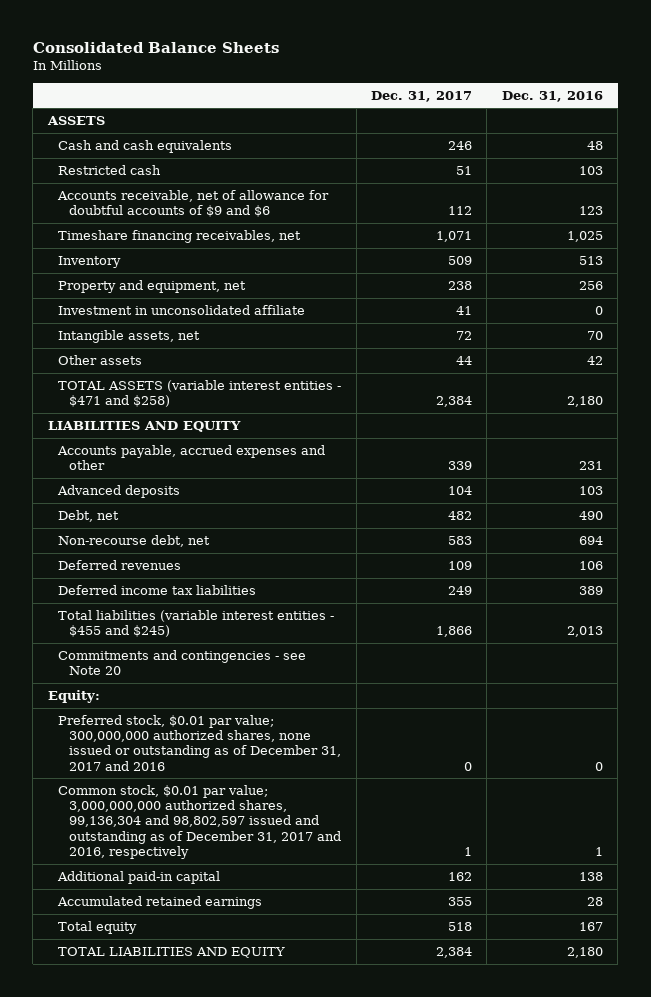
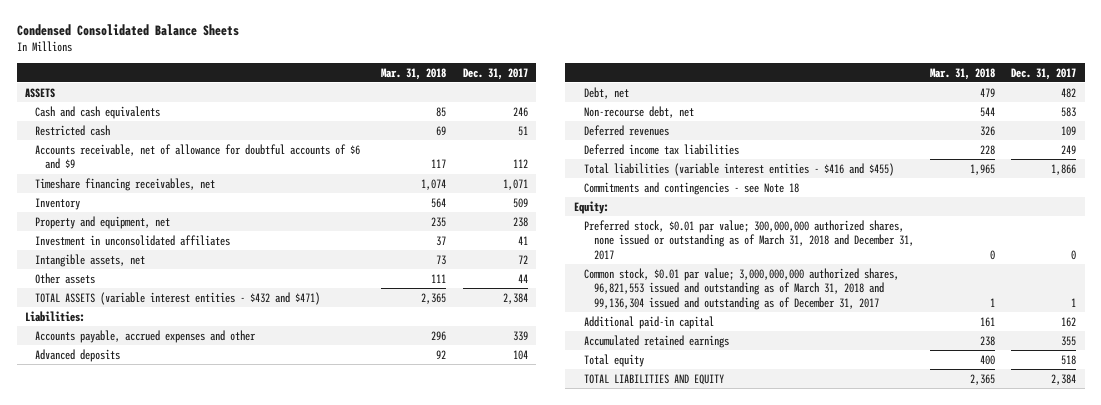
[32,41,279,53] Consolidated Balance Sheets -> [16,24,239,37] Condensed Consolidated Balance Sheets
[501,90,603,102] Dec. 31, 2016 -> none
none -> [381,67,447,80] Mar. 31, 2018
[57,189,330,218] Accounts receivable, net of allowance for doubtful accounts of $9 and $6 -> [34,143,360,170] Accounts receivable, net of allowance for doubtful accounts of $6 and $9
[58,304,306,315] Investment in unconsolidated affiliate -> [34,234,230,246] Investment in unconsolidated affiliates
[47,420,241,432] LIABILITIES AND EQUITY -> none
[58,379,342,408] TOTAL ASSETS (variable interest entities - $471 and $258) -> [34,291,320,305] TOTAL ASSETS (variable interest entities - $432 and $471)
none -> [24,310,85,322] Liabilities:
[58,609,335,638] Total liabilities (variable interest entities - $455 and $245) -> [583,162,894,176] Total liabilities (variable interest entities - $416 and $455)
[58,649,307,676] Commitments and contingencies - see Note 20 -> [583,181,799,195] Commitments and contingencies - see Note 18
[58,714,341,771] Preferred stock, $0.01 par value; 300,000,000 authorized shares, none issued or outstanding as of December 31, 2017 and 2016 -> [583,219,915,261] Preferred stock, $0.01 par value; 300,000,000 authorized shares, none issued or outstanding as of March 31, 2018 and December 31, 2017
[58,784,341,859] Common stock, $0.01 par value; 3,000,000,000 authorized shares, 99,136,304 and 98,802,597 issued and outstanding as of December 31, 2017 and 2016, respectively -> [583,267,899,311] Common stock, $0.01 par value; 3,000,000,000 authorized shares, 96,821,553 issued and outstanding as of March 31, 2018 and 99,136,304 issued and outstanding as of December 31, 2017

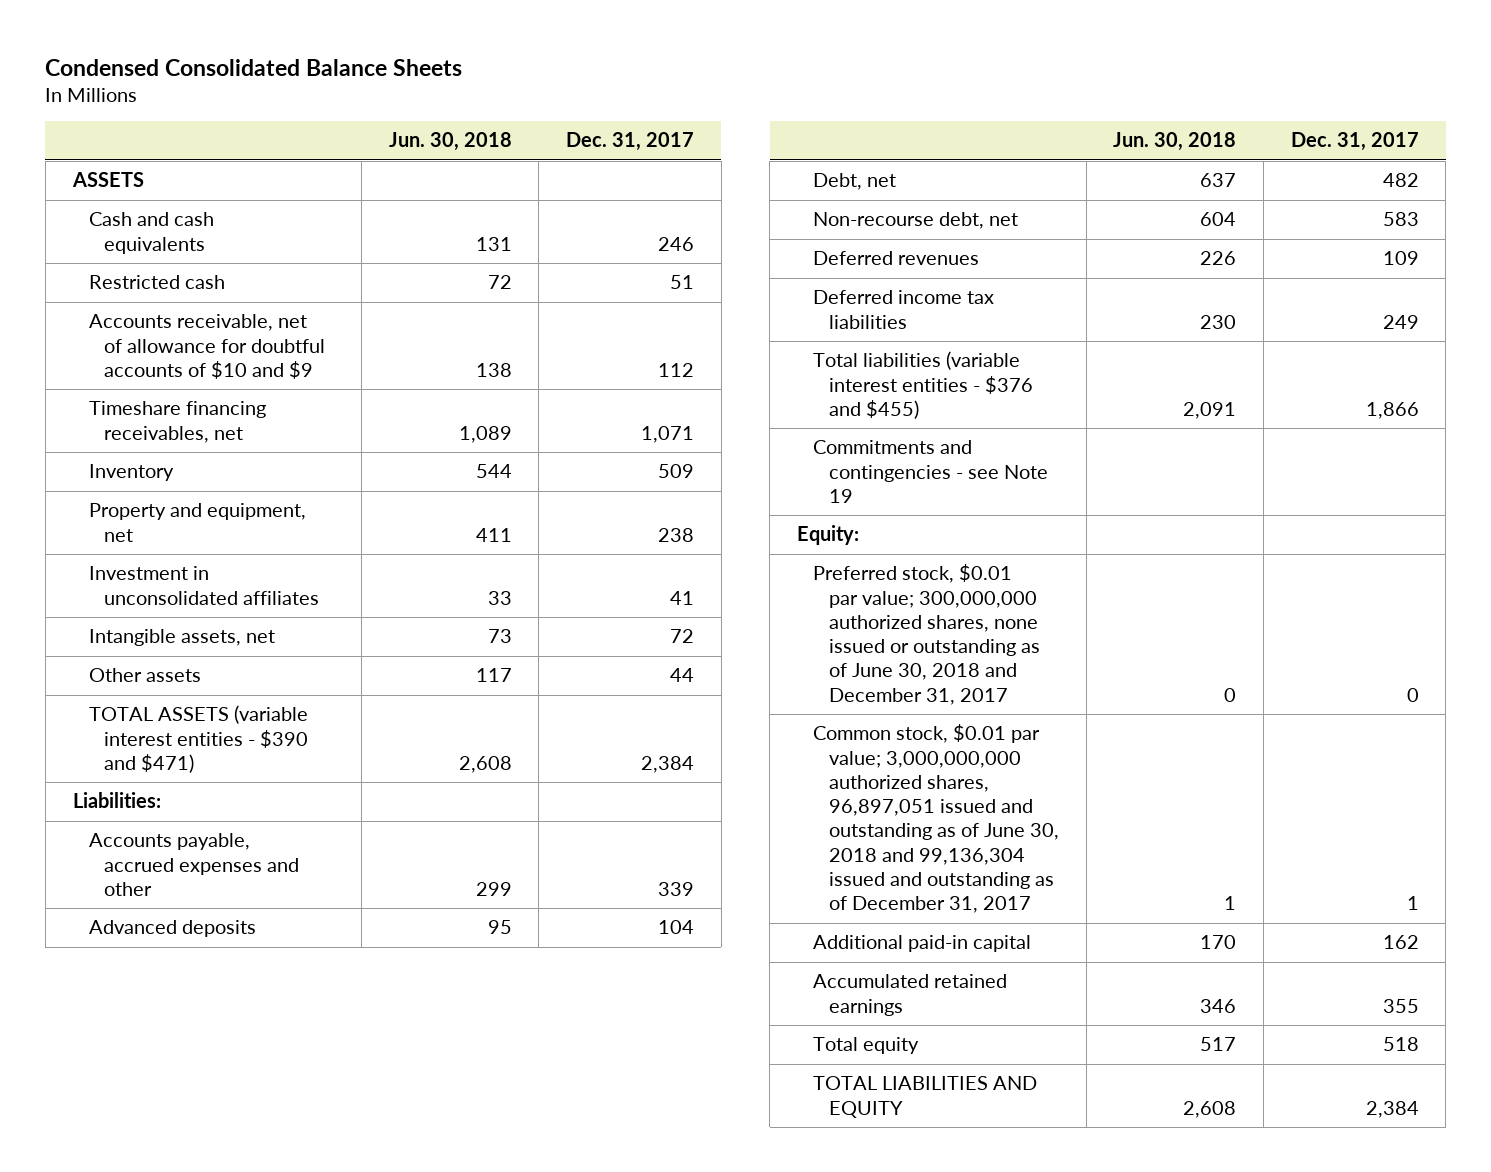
[381,67,447,80] Mar. 31, 2018 -> none
none -> [388,132,512,152] Jun. 30, 2018
[34,143,360,170] Accounts receivable, net of allowance for doubtful accounts of $6 and $9 -> [88,314,326,379] Accounts receivable, net of allowance for doubtful accounts of $10 and $9
[34,291,320,305] TOTAL ASSETS (variable interest entities - $432 and $471) -> [88,705,309,773] TOTAL ASSETS (variable interest entities - $390 and $471)
[583,162,894,176] Total liabilities (variable interest entities - $416 and $455) -> [812,351,1033,419] Total liabilities (variable interest entities - $376 and $455)
[583,181,799,195] Commitments and contingencies - see Note 18 -> [812,440,1048,503] Commitments and contingencies - see Note 19
[583,219,915,261] Preferred stock, $0.01 par value; 300,000,000 authorized shares, none issued or outstanding as of March 31, 2018 and December 31, 2017 -> [812,564,1040,705] Preferred stock, $0.01 par value; 300,000,000 authorized shares, none issued or outstanding as of June 30, 2018 and December 31, 2017
[583,267,899,311] Common stock, $0.01 par value; 3,000,000,000 authorized shares, 96,821,553 issued and outstanding as of March 31, 2018 and 99,136,304 issued and outstanding as of December 31, 2017 -> [812,724,1059,914] Common stock, $0.01 par value; 3,000,000,000 authorized shares, 96,897,051 issued and outstanding as of June 30, 2018 and 99,136,304 issued and outstanding as of December 31, 2017

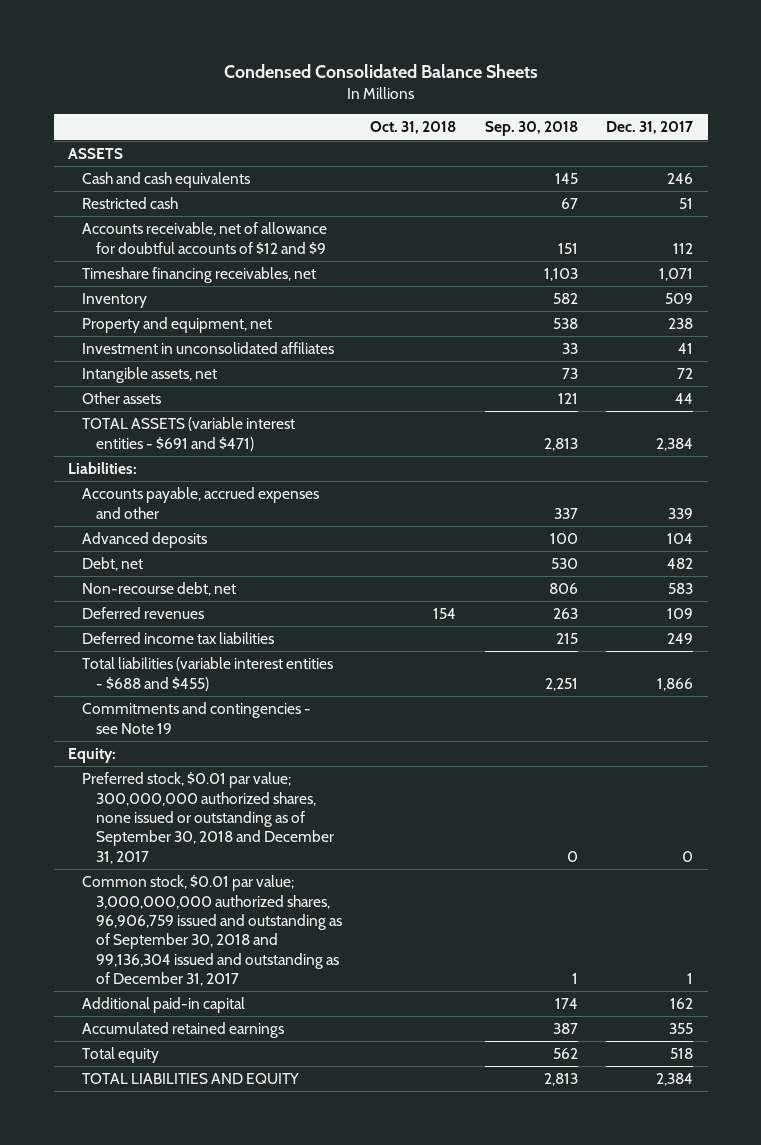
[388,132,512,152] Jun. 30, 2018 -> none
none -> [370,121,457,135] Oct. 31, 2018
none -> [484,121,578,137] Sep. 30, 2018
[88,314,326,379] Accounts receivable, net of allowance for doubtful accounts of $10 and $9 -> [81,222,327,255] Accounts receivable, net of allowance for doubtful accounts of $12 and $9
[88,705,309,773] TOTAL ASSETS (variable interest entities - $390 and $471) -> [81,417,295,451] TOTAL ASSETS (variable interest entities - $691 and $471)
[812,351,1033,419] Total liabilities (variable interest entities - $376 and $455) -> [81,657,333,691] Total liabilities (variable interest entities - $688 and $455)
[812,564,1040,705] Preferred stock, $0.01 par value; 300,000,000 authorized shares, none issued or outstanding as of June 30, 2018 and December 31, 2017 -> [81,772,334,864] Preferred stock, $0.01 par value; 300,000,000 authorized shares, none issued or outstanding as of September 30, 2018 and December 31, 2017
[812,724,1059,914] Common stock, $0.01 par value; 3,000,000,000 authorized shares, 96,897,051 issued and outstanding as of June 30, 2018 and 99,136,304 issued and outstanding as of December 31, 2017 -> [81,875,342,987] Common stock, $0.01 par value; 3,000,000,000 authorized shares, 96,906,759 issued and outstanding as of September 30, 2018 and 99,136,304 issued and outstanding as of December 31, 2017

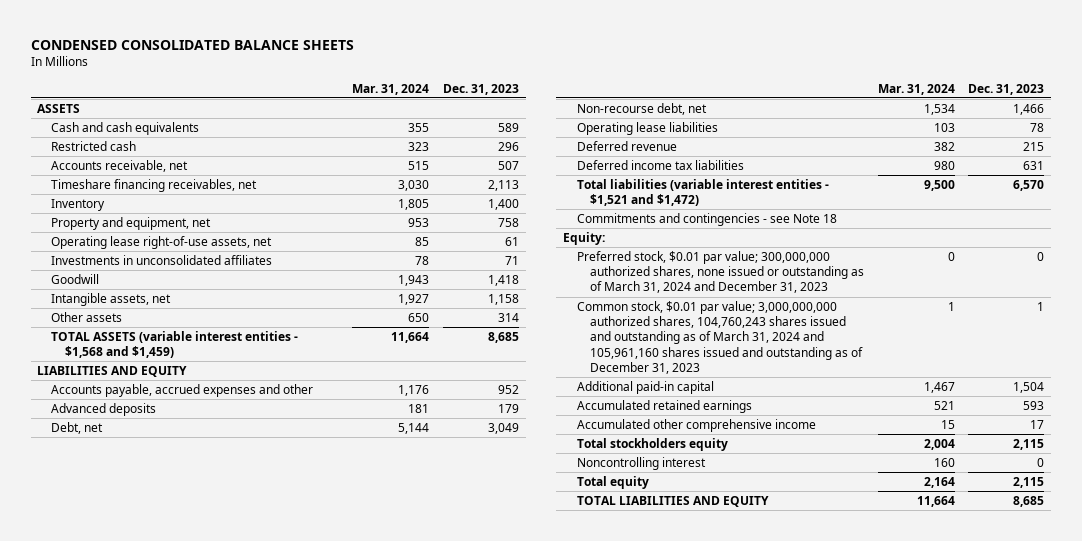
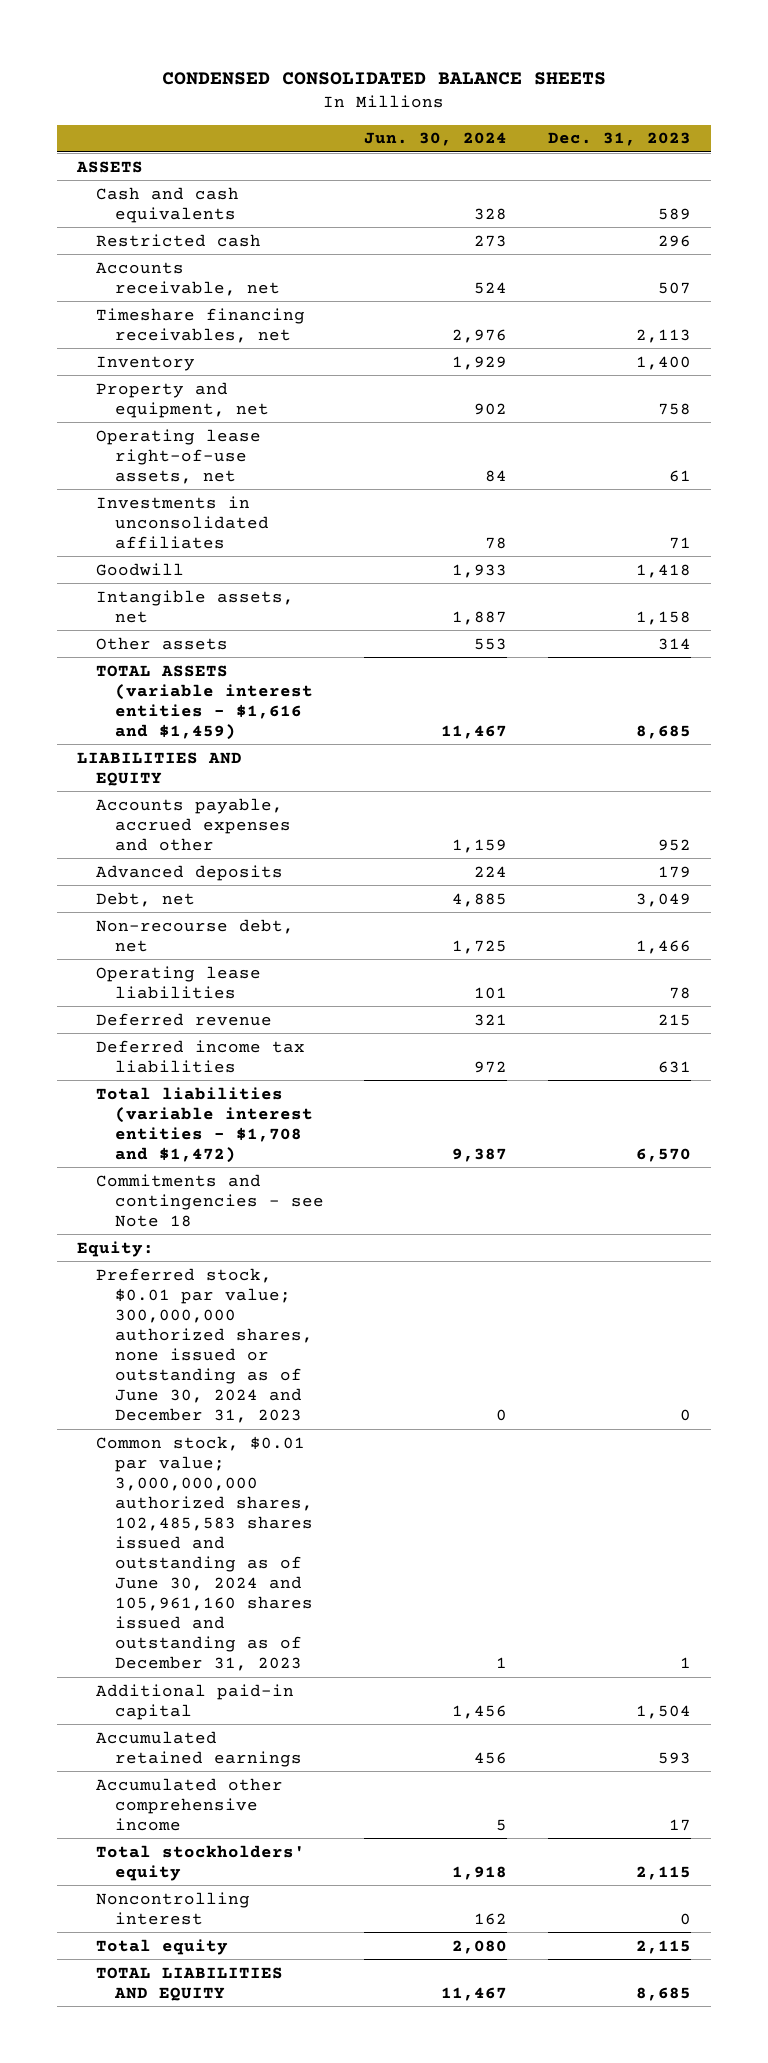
[352,83,430,95] Mar. 31, 2024 -> none
none -> [364,132,508,147] Jun. 30, 2024
[51,330,299,359] TOTAL ASSETS (variable interest entities - $1,568 and $1,459) -> [95,664,313,740] TOTAL ASSETS (variable interest entities - $1,616 and $1,459)
[576,178,829,207] Total liabilities (variable interest entities - $1,521 and $1,472) -> [95,1086,313,1163] Total liabilities (variable interest entities - $1,708 and $1,472)
[576,250,865,294] Preferred stock, $0.01 par value; 300,000,000 authorized shares, none issued or outstanding as of March 31, 2024 and December 31, 2023 -> [95,1267,313,1424] Preferred stock, $0.01 par value; 300,000,000 authorized shares, none issued or outstanding as of June 30, 2024 and December 31, 2023
[576,300,864,374] Common stock, $0.01 par value; 3,000,000,000 authorized shares, 104,760,243 shares issued and outstanding as of March 31, 2024 and 105,961,160 shares issued and outstanding as of December 31, 2023 -> [95,1435,313,1672] Common stock, $0.01 par value; 3,000,000,000 authorized shares, 102,485,583 shares issued and outstanding as of June 30, 2024 and 105,961,160 shares issued and outstanding as of December 31, 2023
[576,437,728,451] Total stockholders equity -> [95,1844,305,1881] Total stockholders' equity

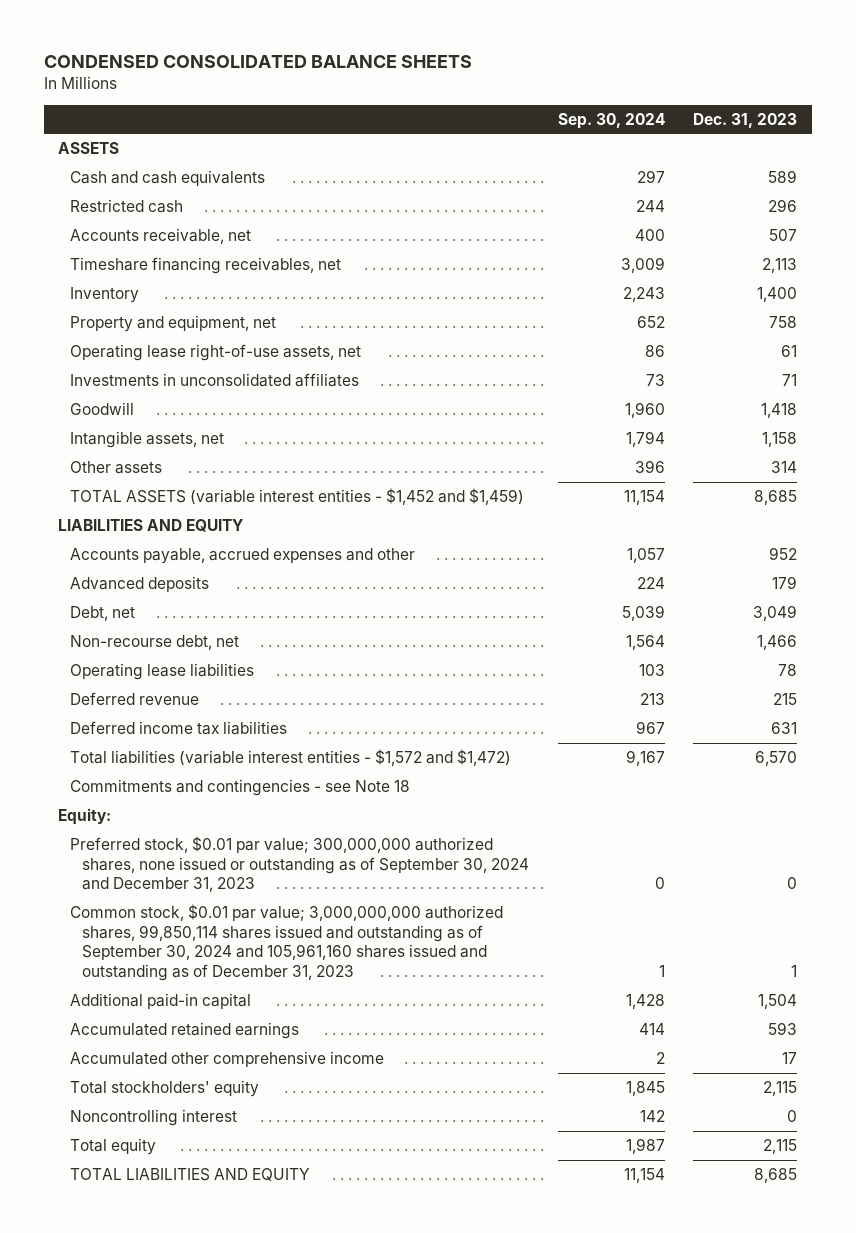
[364,132,508,147] Jun. 30, 2024 -> none
none -> [557,112,665,129] Sep. 30, 2024
[95,664,313,740] TOTAL ASSETS (variable interest entities - $1,616 and $1,459) -> [70,487,525,505] TOTAL ASSETS (variable interest entities - $1,452 and $1,459)
[95,1086,313,1163] Total liabilities (variable interest entities - $1,708 and $1,472) -> [70,748,512,766] Total liabilities (variable interest entities - $1,572 and $1,472)
[95,1267,313,1424] Preferred stock, $0.01 par value; 300,000,000 authorized shares, none issued or outstanding as of June 30, 2024 and December 31, 2023 -> [70,835,530,893] Preferred stock, $0.01 par value; 300,000,000 authorized shares, none issued or outstanding as of September 30, 2024 and December 31, 2023
[95,1435,313,1672] Common stock, $0.01 par value; 3,000,000,000 authorized shares, 102,485,583 shares issued and outstanding as of June 30, 2024 and 105,961,160 shares issued and outstanding as of December 31, 2023 -> [70,903,504,982] Common stock, $0.01 par value; 3,000,000,000 authorized shares, 99,850,114 shares issued and outstanding as of September 30, 2024 and 105,961,160 shares issued and outstanding as of December 31, 2023

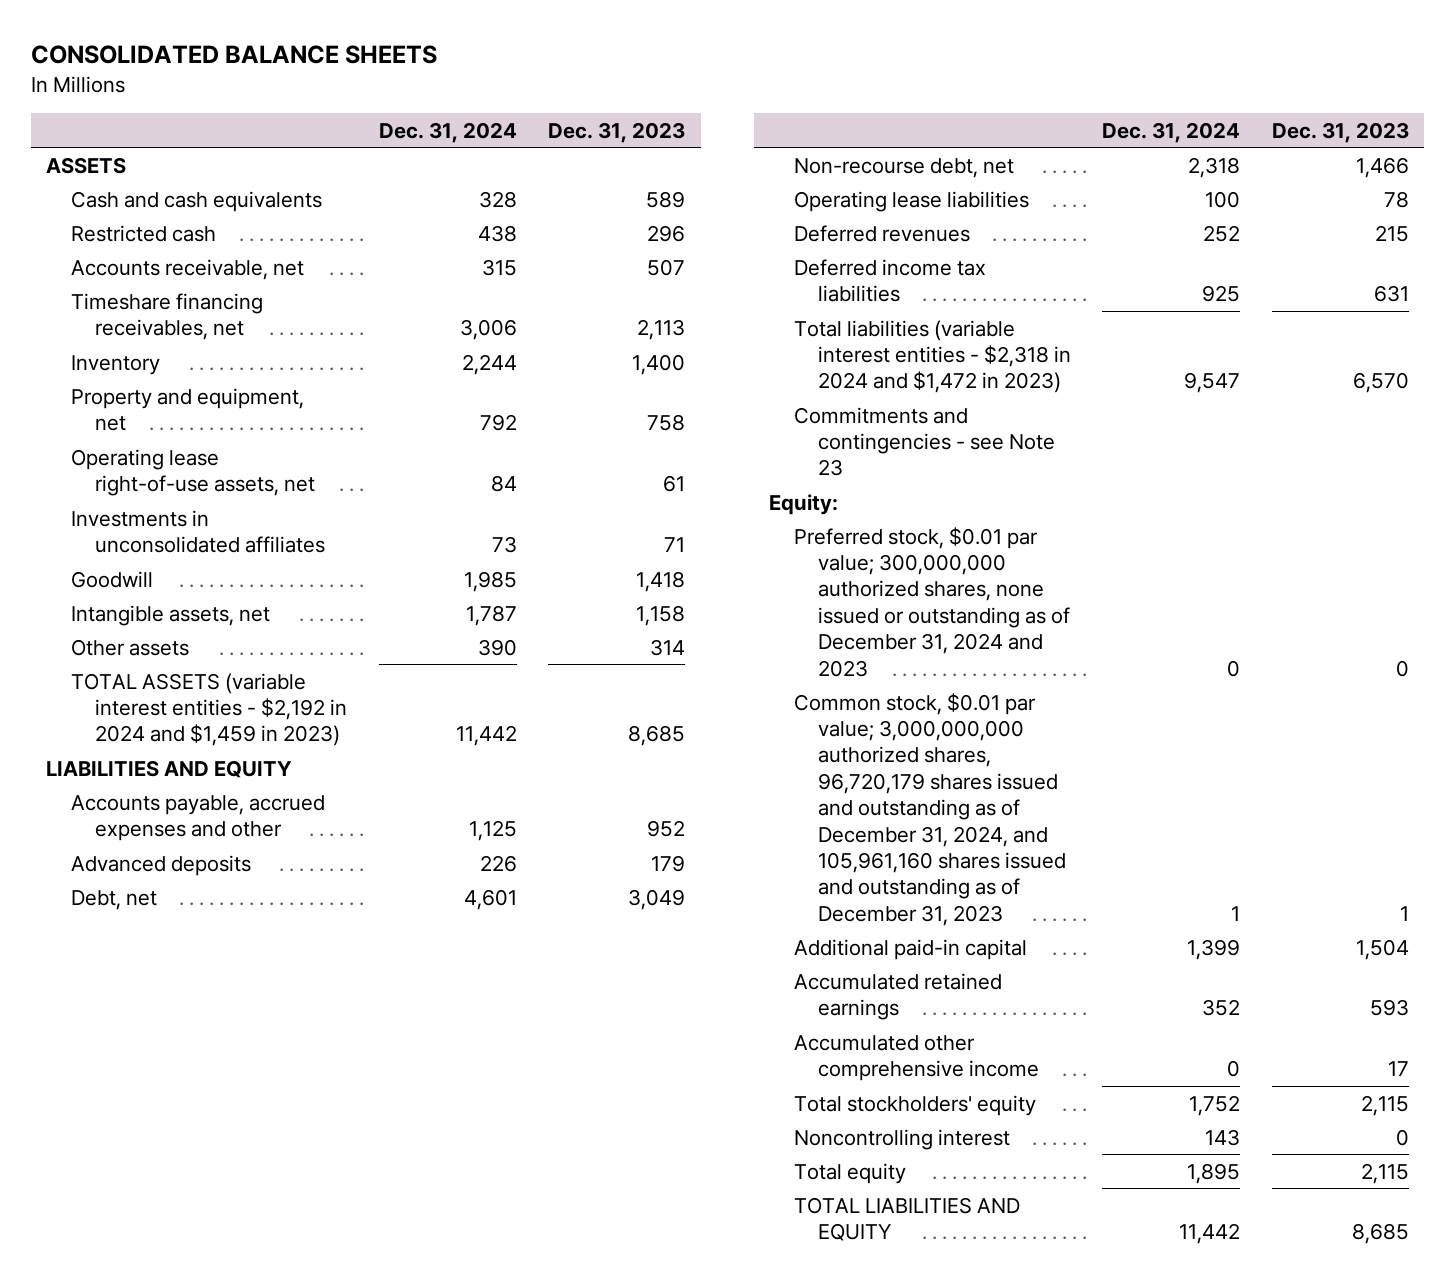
[44,55,473,69] CONDENSED CONSOLIDATED BALANCE SHEETS -> [30,45,437,65] CONSOLIDATED BALANCE SHEETS
[557,112,665,129] Sep. 30, 2024 -> none
none -> [379,121,518,143] Dec. 31, 2024
[70,487,525,505] TOTAL ASSETS (variable interest entities - $1,452 and $1,459) -> [70,672,348,747] TOTAL ASSETS (variable interest entities - $2,192 in 2024 and $1,459 in 2023)
[70,691,200,705] Deferred revenue -> [793,224,970,242] Deferred revenues
[70,748,512,766] Total liabilities (variable interest entities - $1,572 and $1,472) -> [793,319,1072,394] Total liabilities (variable interest entities - $2,318 in 2024 and $1,472 in 2023)
[70,778,411,796] Commitments and contingencies - see Note 18 -> [793,406,1056,477] Commitments and contingencies - see Note 23
[70,835,530,893] Preferred stock, $0.01 par value; 300,000,000 authorized shares, none issued or outstanding as of September 30, 2024 and December 31, 2023 -> [793,526,1071,677] Preferred stock, $0.01 par value; 300,000,000 authorized shares, none issued or outstanding as of December 31, 2024 and 2023
[70,903,504,982] Common stock, $0.01 par value; 3,000,000,000 authorized shares, 99,850,114 shares issued and outstanding as of September 30, 2024 and 105,961,160 shares issued and outstanding as of December 31, 2023 -> [793,692,1067,926] Common stock, $0.01 par value; 3,000,000,000 authorized shares, 96,720,179 shares issued and outstanding as of December 31, 2024, and 105,961,160 shares issued and outstanding as of December 31, 2023

